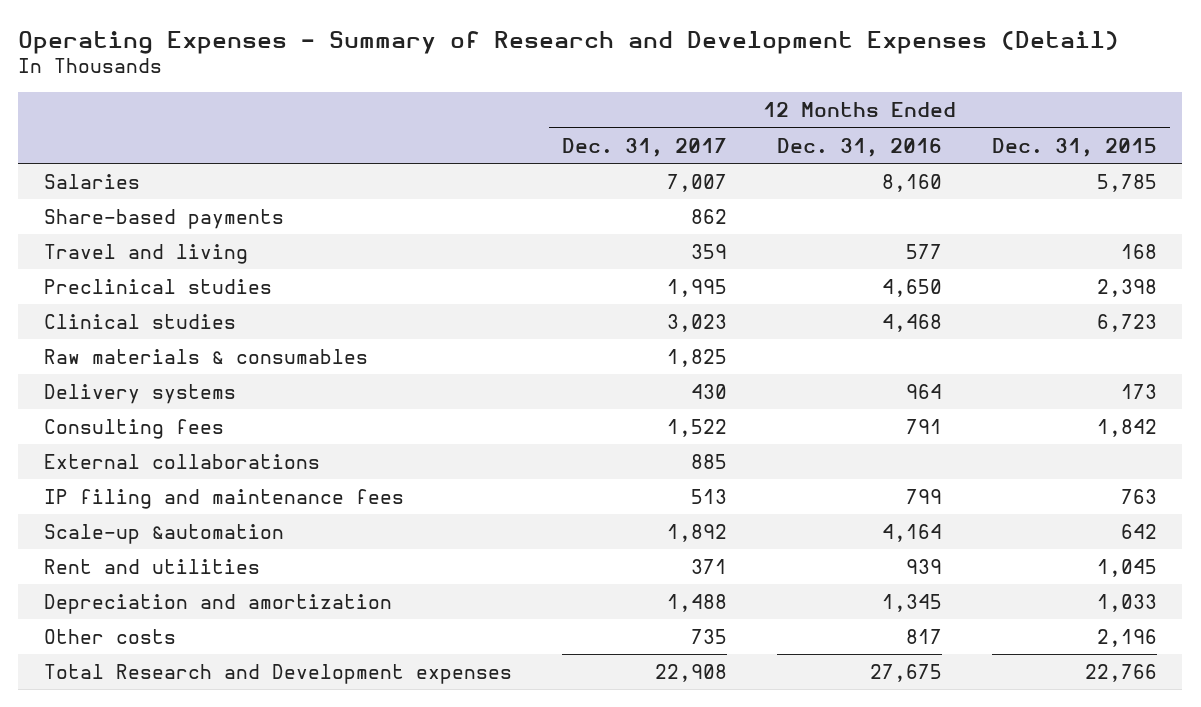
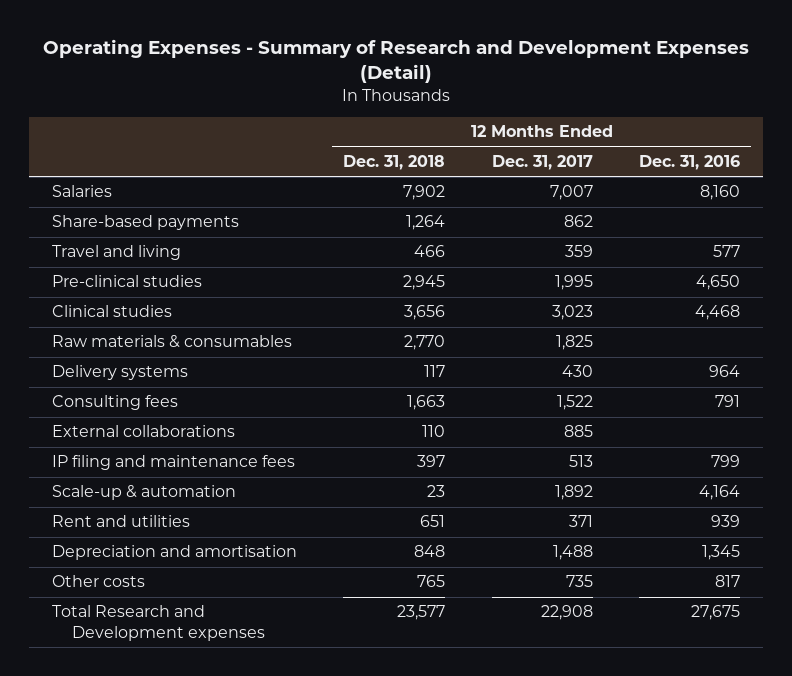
[992,137,1158,157] Dec. 31, 2015 -> none
none -> [343,154,446,170] Dec. 31, 2018
[43,278,272,294] Preclinical studies -> [52,275,203,288] Pre-clinical studies
[43,523,284,544] Scale-up &automation -> [52,485,237,501] Scale-up & automation
[43,593,392,614] Depreciation and amortization -> [52,545,298,561] Depreciation and amortisation

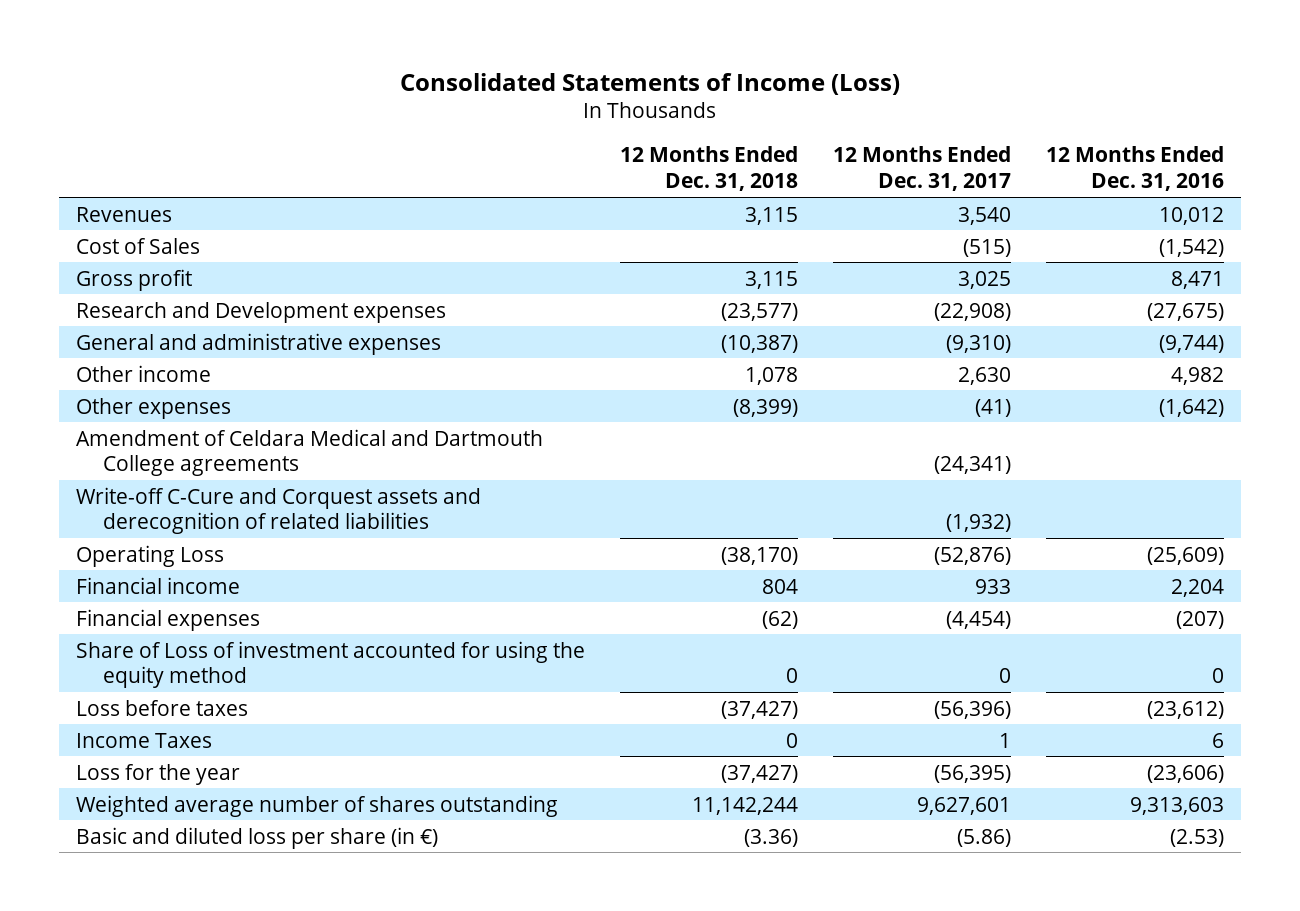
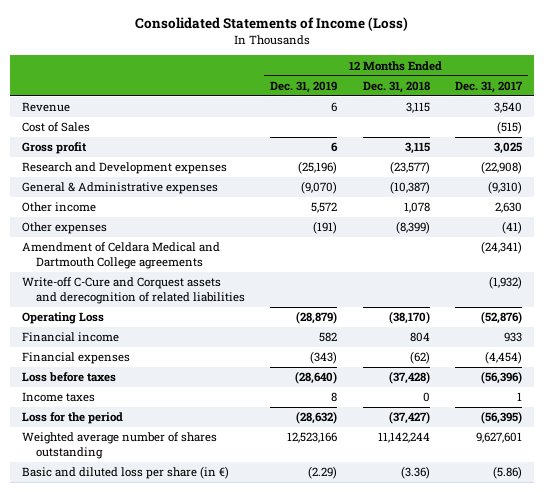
[1045,146,1224,192] 12 Months Ended Dec. 31, 2016 -> none
none -> [270,81,338,94] Dec. 31, 2019
[76,206,173,222] Revenues -> [22,102,71,113] Revenue
[76,332,442,355] General and administrative expenses -> [22,182,219,195] General & Administrative expenses
[76,640,586,689] Share of Loss of investment accounted for using the equity method -> none
[721,700,799,719] (37,427) -> [388,371,430,385] (37,428)
[76,732,213,748] Income Taxes -> [22,392,96,403] Income taxes
[76,763,241,785] Loss for the year -> [22,412,124,425] Loss for the period

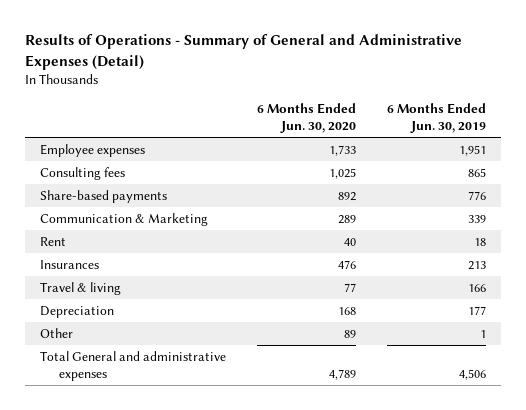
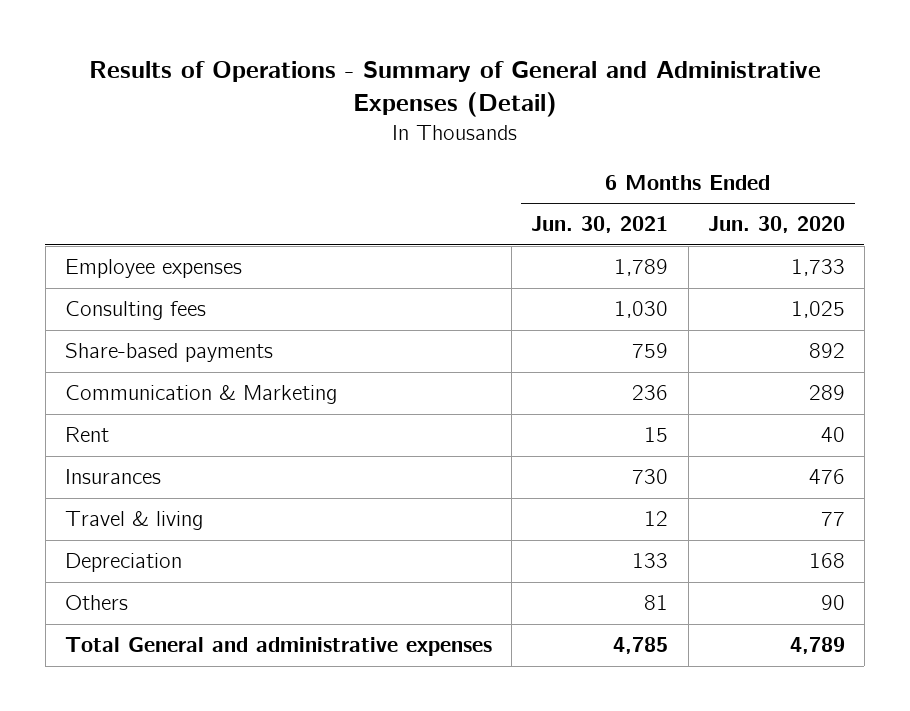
[386,102,486,133] 6 Months Ended Jun. 30, 2019 -> none
none -> [531,216,669,234] Jun. 30, 2021
[39,328,73,339] Other -> [64,595,128,611] Others
[343,330,356,339] 89 -> [820,595,845,611] 90

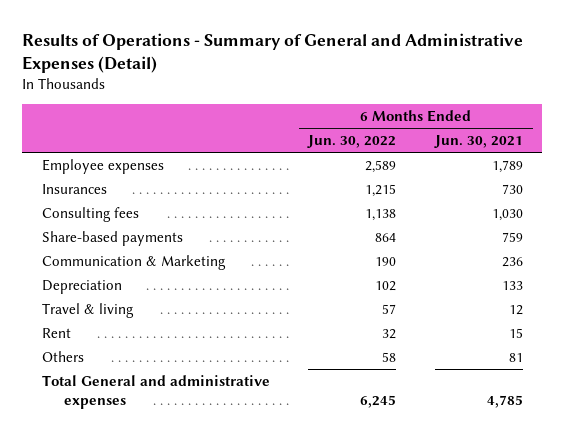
[707,216,845,234] Jun. 30, 2020 -> none
none -> [307,135,397,149] Jun. 30, 2022
[64,469,161,485] Insurances -> [41,183,107,194] Insurances
[64,511,203,531] Travel & living -> [41,302,134,318] Travel & living
[64,427,109,443] Rent -> [41,327,71,338] Rent

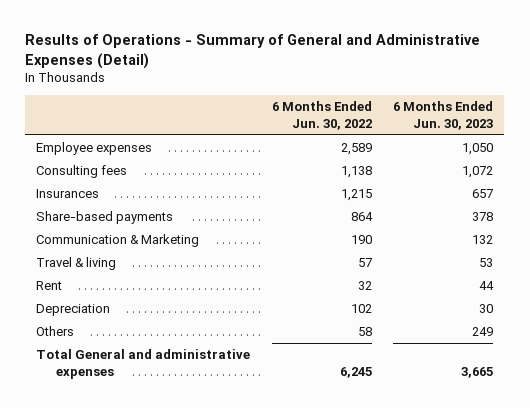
[433,135,523,149] Jun. 30, 2021 -> none
none -> [393,101,494,130] 6 Months Ended Jun. 30, 2023
[41,183,107,194] Insurances -> [36,189,100,199] Insurances
[41,279,122,294] Depreciation -> [36,304,111,317] Depreciation

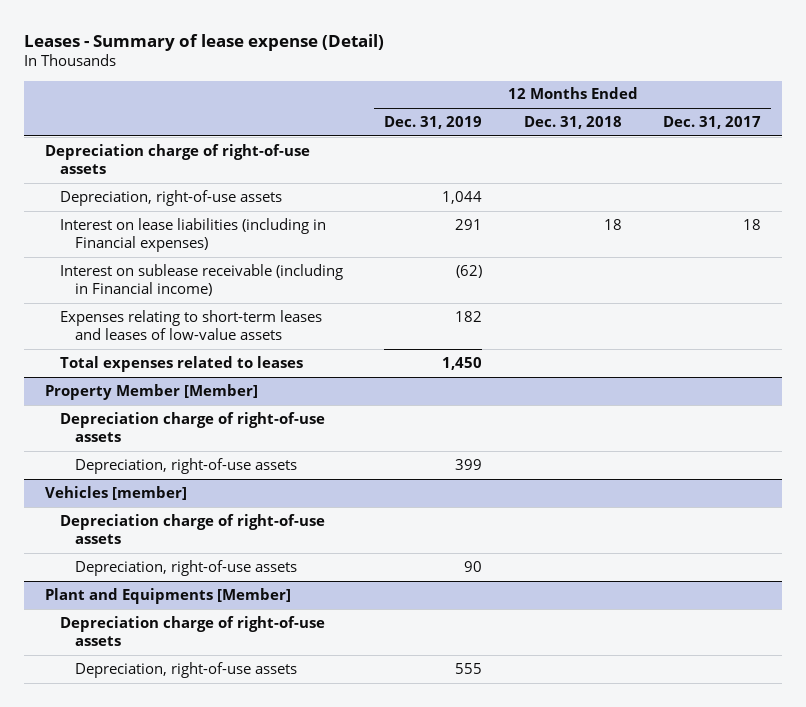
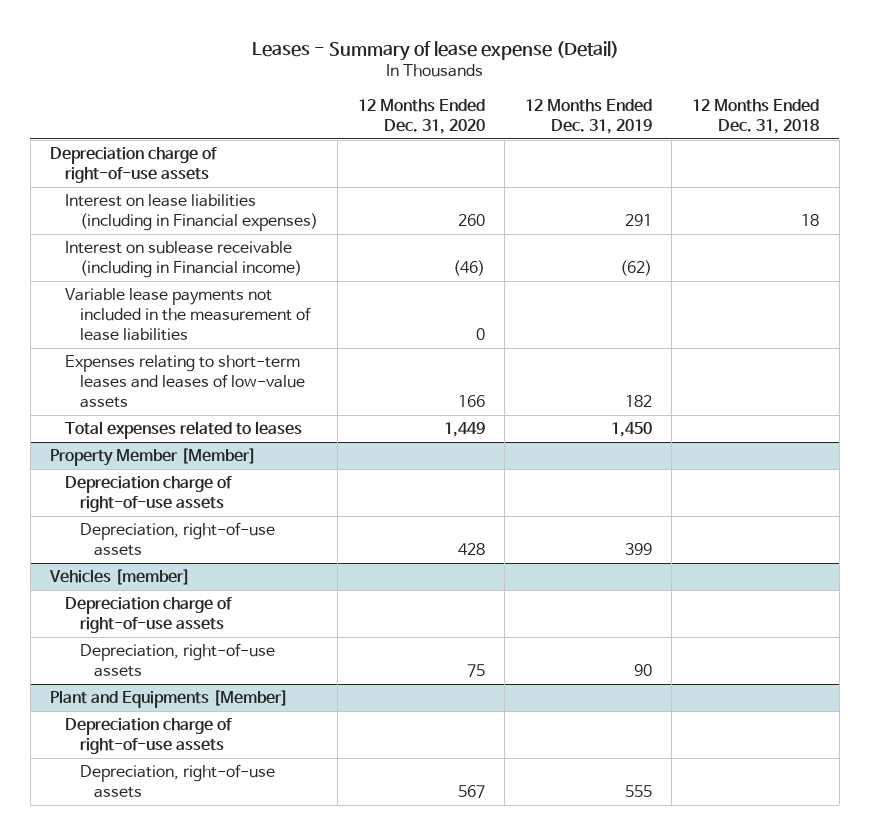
[663,115,762,129] Dec. 31, 2017 -> none
none -> [357,99,485,135] 12 Months Ended Dec. 31, 2020
[59,189,282,206] Depreciation, right-of-use assets -> none
none -> [64,288,311,341] Variable lease payments not included in the measurement of lease liabilities

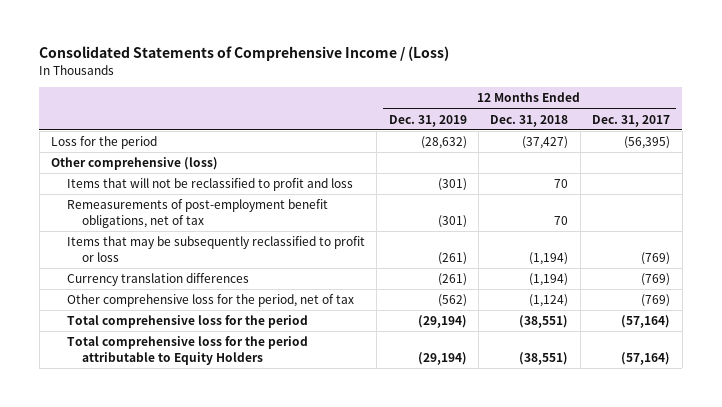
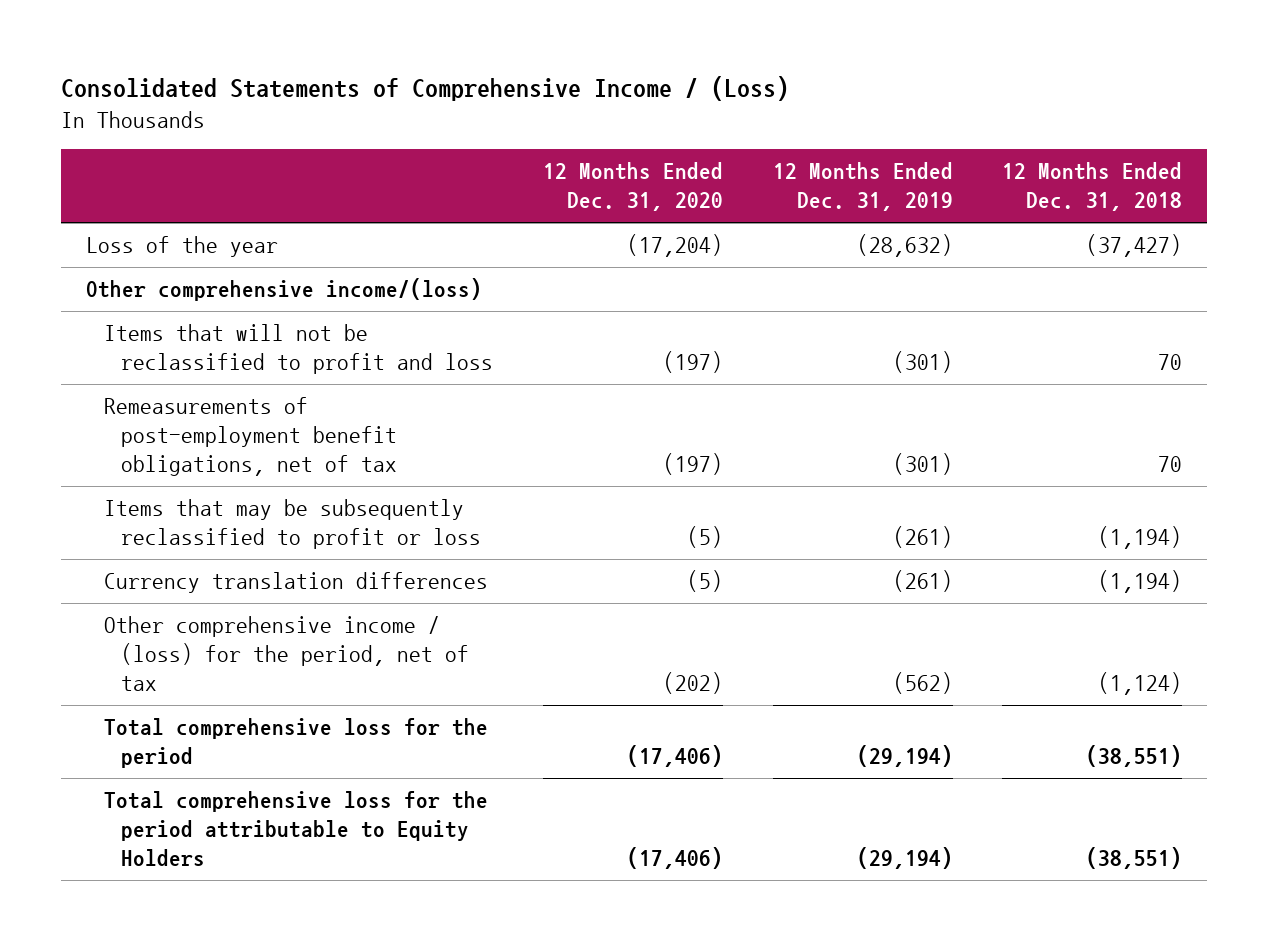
[592,114,671,127] Dec. 31, 2017 -> none
none -> [542,162,723,212] 12 Months Ended Dec. 31, 2020
[51,136,158,150] Loss for the period -> [86,235,279,257] Loss of the year
[51,157,219,171] Other comprehensive (loss) -> [86,277,483,301] Other comprehensive income/(loss)
[66,294,354,308] Other comprehensive loss for the period, net of tax -> [103,615,469,692] Other comprehensive income / (loss) for the period, net of tax

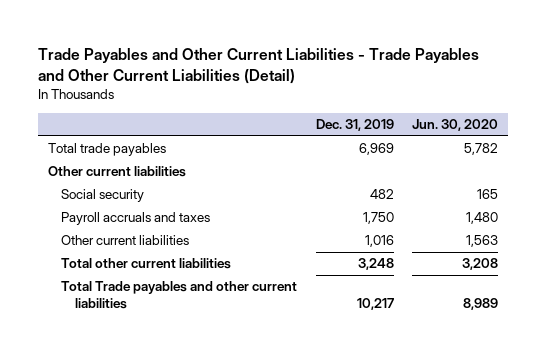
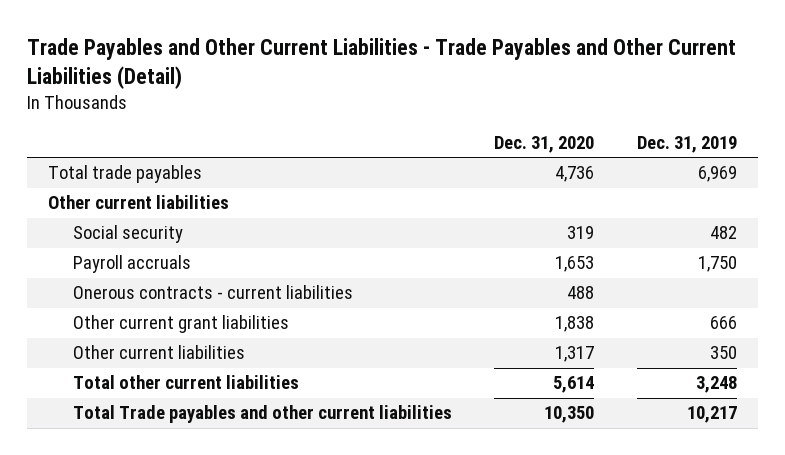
[412,119,499,132] Jun. 30, 2020 -> none
none -> [494,135,595,153] Dec. 31, 2020
[61,212,211,226] Payroll accruals and taxes -> [72,255,191,274] Payroll accruals
none -> [72,285,353,300] Onerous contracts - current liabilities
none -> [72,315,289,334] Other current grant liabilities
[364,235,394,248] 1,016 -> [710,346,738,360] 350

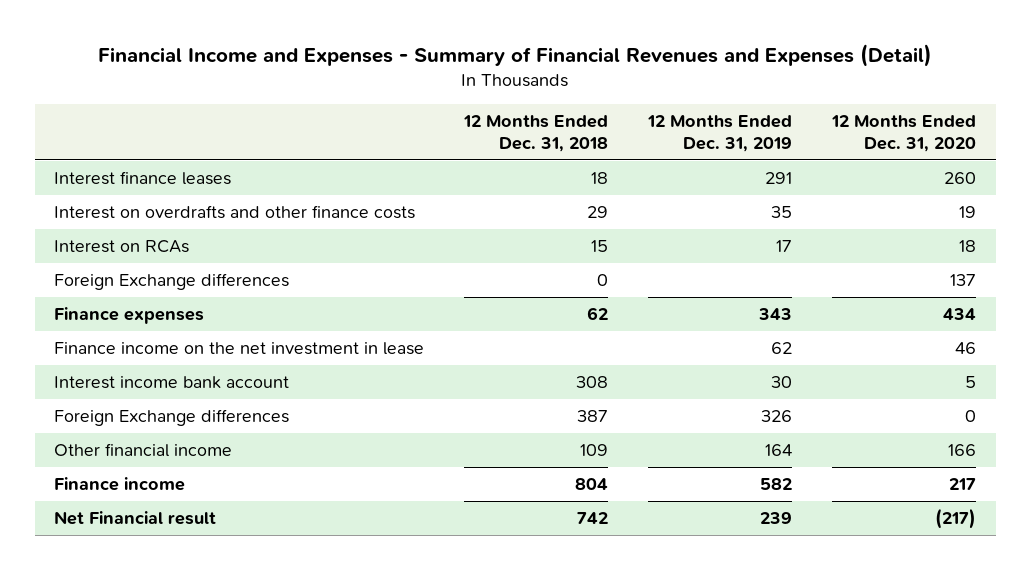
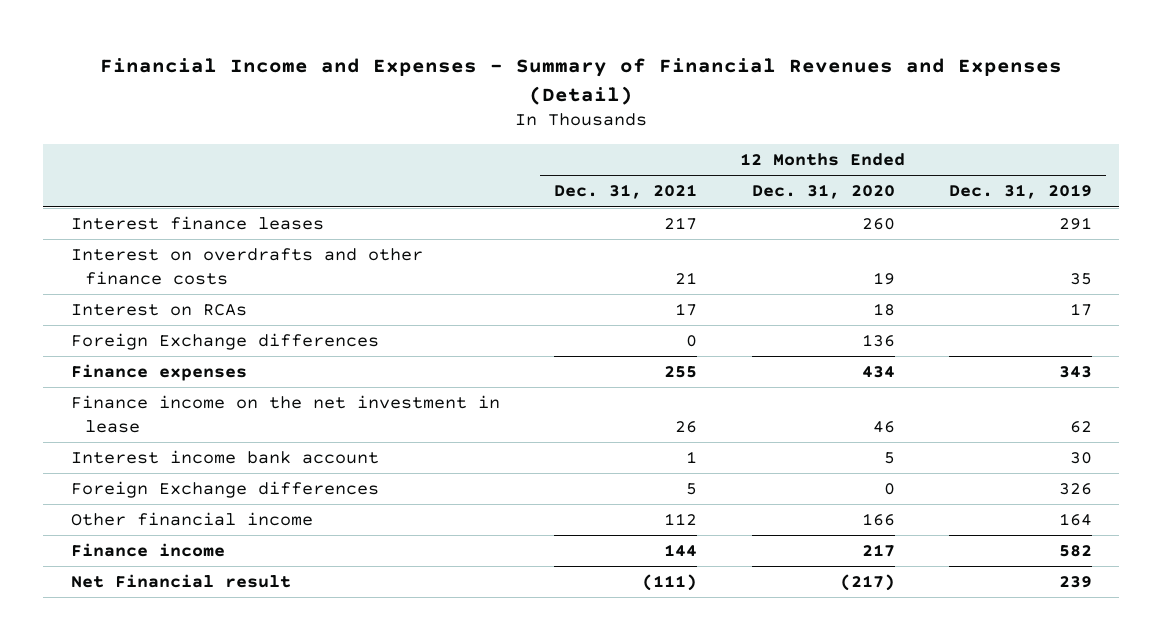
[463,114,609,152] 12 Months Ended Dec. 31, 2018 -> none
none -> [554,184,698,200] Dec. 31, 2021
[949,273,976,286] 137 -> [861,334,895,348] 136

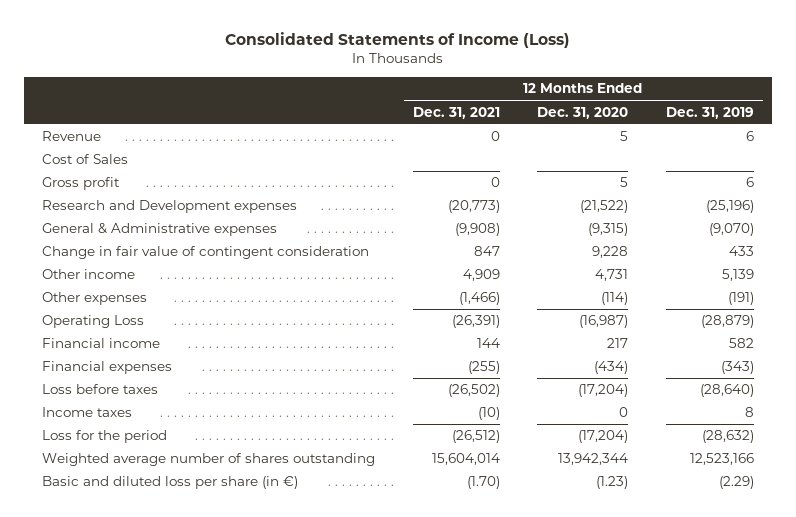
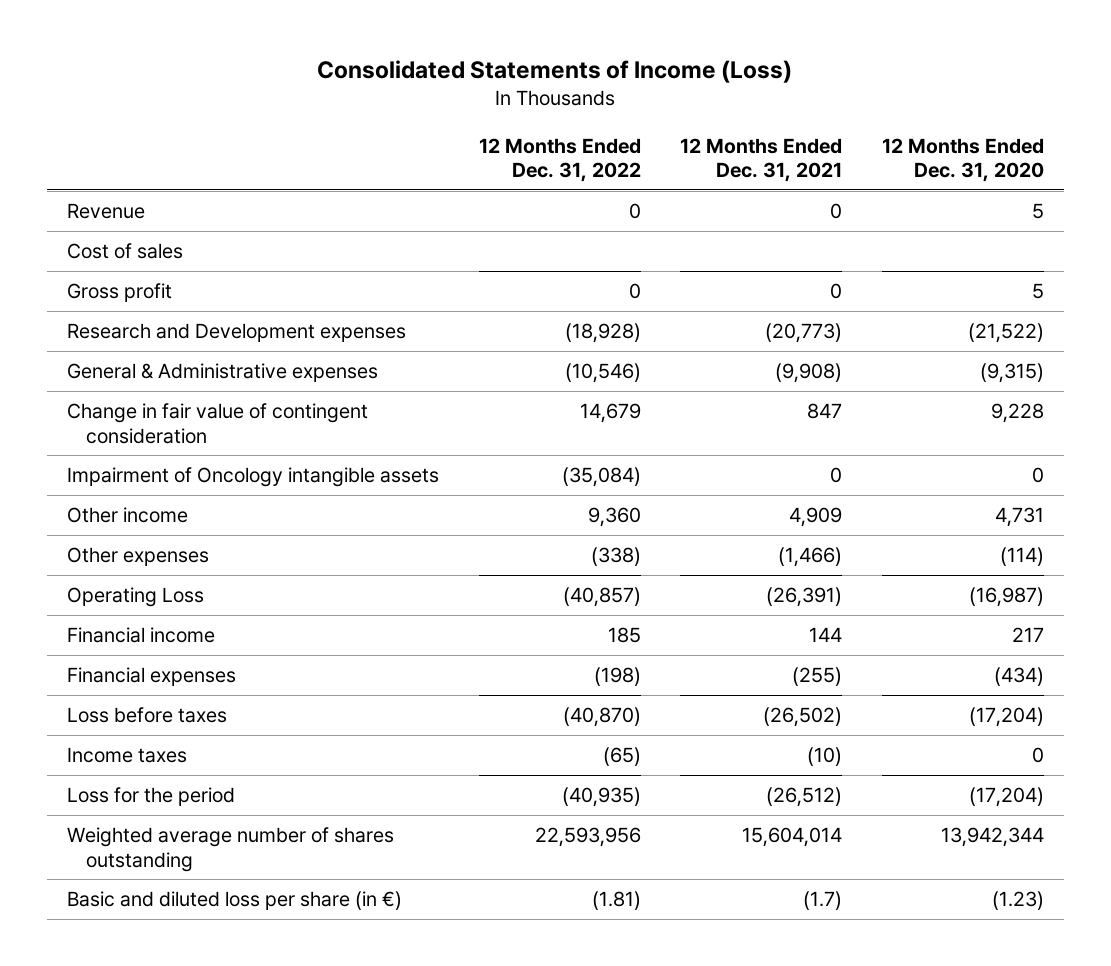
[665,106,754,119] Dec. 31, 2019 -> none
none -> [478,137,641,183] 12 Months Ended Dec. 31, 2022
[42,154,129,165] Cost of Sales -> [66,242,183,259] Cost of sales
none -> [66,466,439,487] Impairment of Oncology intangible assets
[466,476,500,490] (1.70) -> [803,890,843,910] (1.7)

